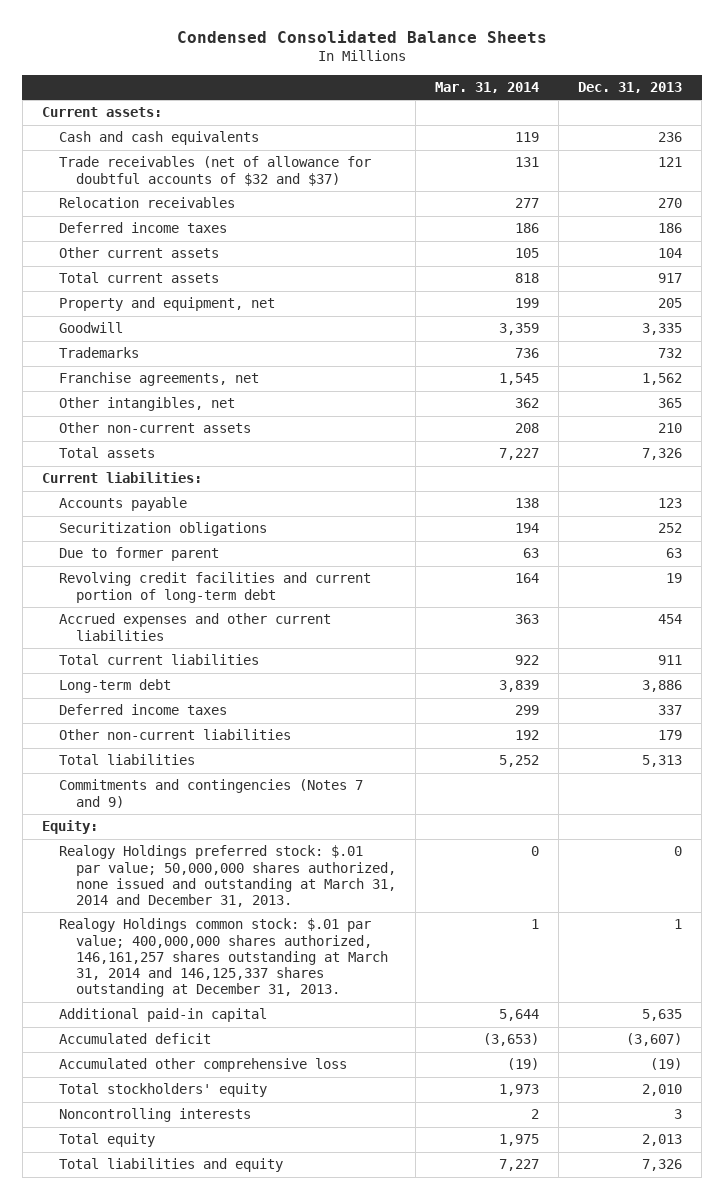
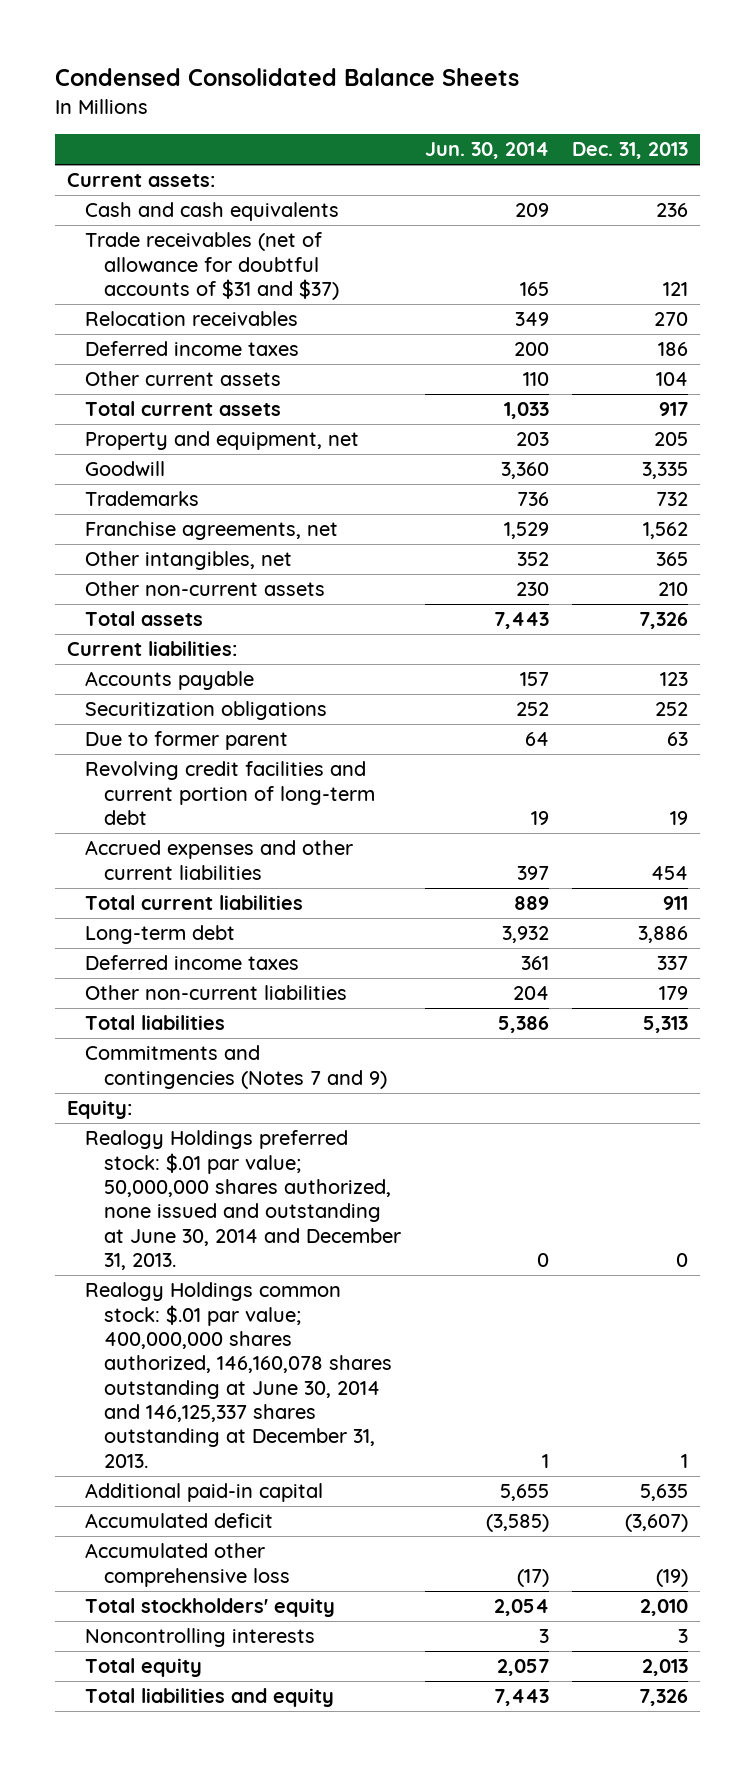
[435,81,540,93] Mar. 31, 2014 -> none
none -> [424,142,549,160] Jun. 30, 2014
[58,156,371,186] Trade receivables (net of allowance for doubtful accounts of $32 and $37) -> [85,232,340,301] Trade receivables (net of allowance for doubtful accounts of $31 and $37)
[58,845,397,908] Realogy Holdings preferred stock: $.01 par value; 50,000,000 shares authorized, none issued and outstanding at March 31, 2014 and December 31, 2013. -> [85,1130,402,1271] Realogy Holdings preferred stock: $.01 par value; 50,000,000 shares authorized, none issued and outstanding at June 30, 2014 and December 31, 2013.
[58,918,389,998] Realogy Holdings common stock: $.01 par value; 400,000,000 shares authorized, 146,161,257 shares outstanding at March 31, 2014 and 146,125,337 shares outstanding at December 31, 2013. -> [85,1282,393,1468] Realogy Holdings common stock: $.01 par value; 400,000,000 shares authorized, 146,160,078 shares outstanding at June 30, 2014 and 146,125,337 shares outstanding at December 31, 2013.

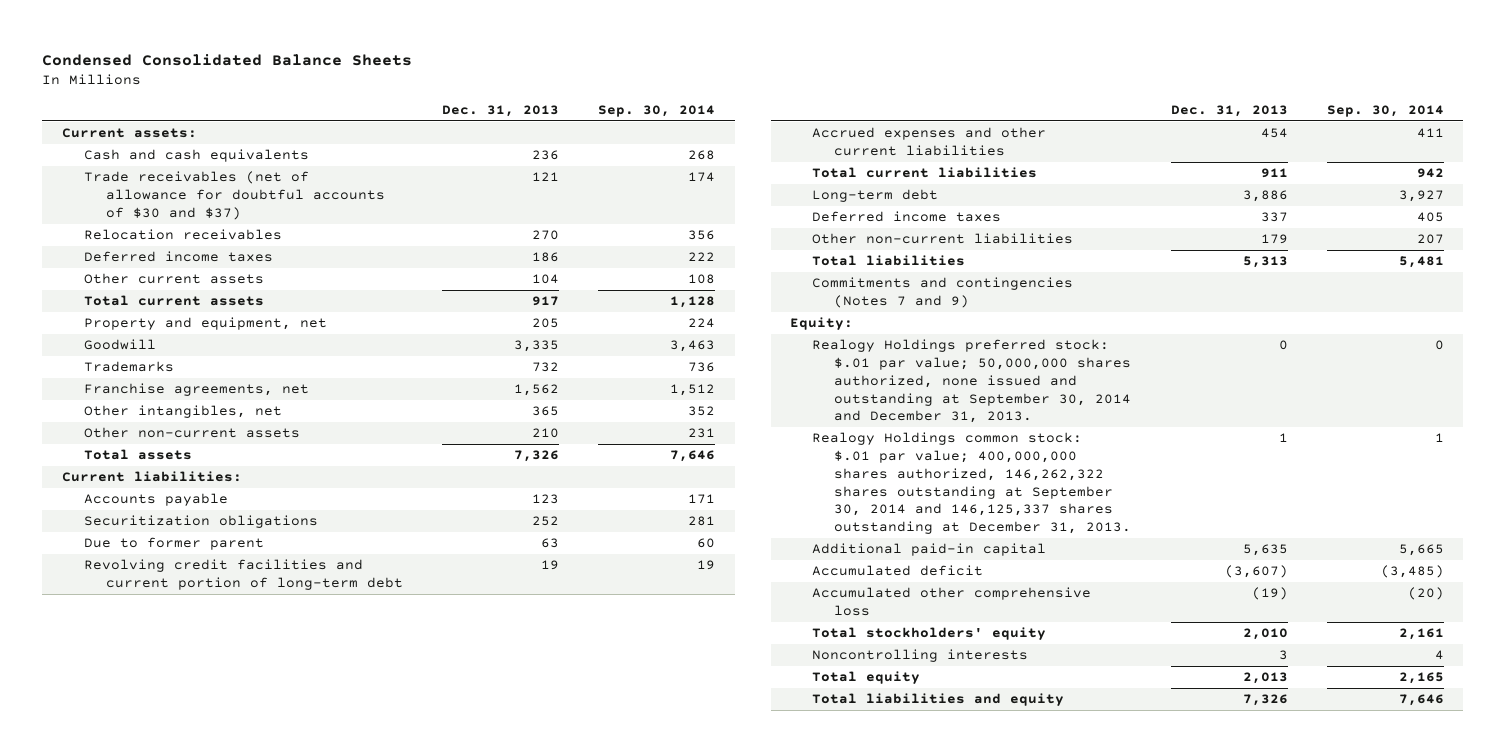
[424,142,549,160] Jun. 30, 2014 -> none
none -> [597,104,715,117] Sep. 30, 2014
[85,232,340,301] Trade receivables (net of allowance for doubtful accounts of $31 and $37) -> [83,171,385,220] Trade receivables (net of allowance for doubtful accounts of $30 and $37)
[85,1130,402,1271] Realogy Holdings preferred stock: $.01 par value; 50,000,000 shares authorized, none issued and outstanding at June 30, 2014 and December 31, 2013. -> [812,339,1132,424] Realogy Holdings preferred stock: $.01 par value; 50,000,000 shares authorized, none issued and outstanding at September 30, 2014 and December 31, 2013.
[85,1282,393,1468] Realogy Holdings common stock: $.01 par value; 400,000,000 shares authorized, 146,160,078 shares outstanding at June 30, 2014 and 146,125,337 shares outstanding at December 31, 2013. -> [812,432,1132,535] Realogy Holdings common stock: $.01 par value; 400,000,000 shares authorized, 146,262,322 shares outstanding at September 30, 2014 and 146,125,337 shares outstanding at December 31, 2013.

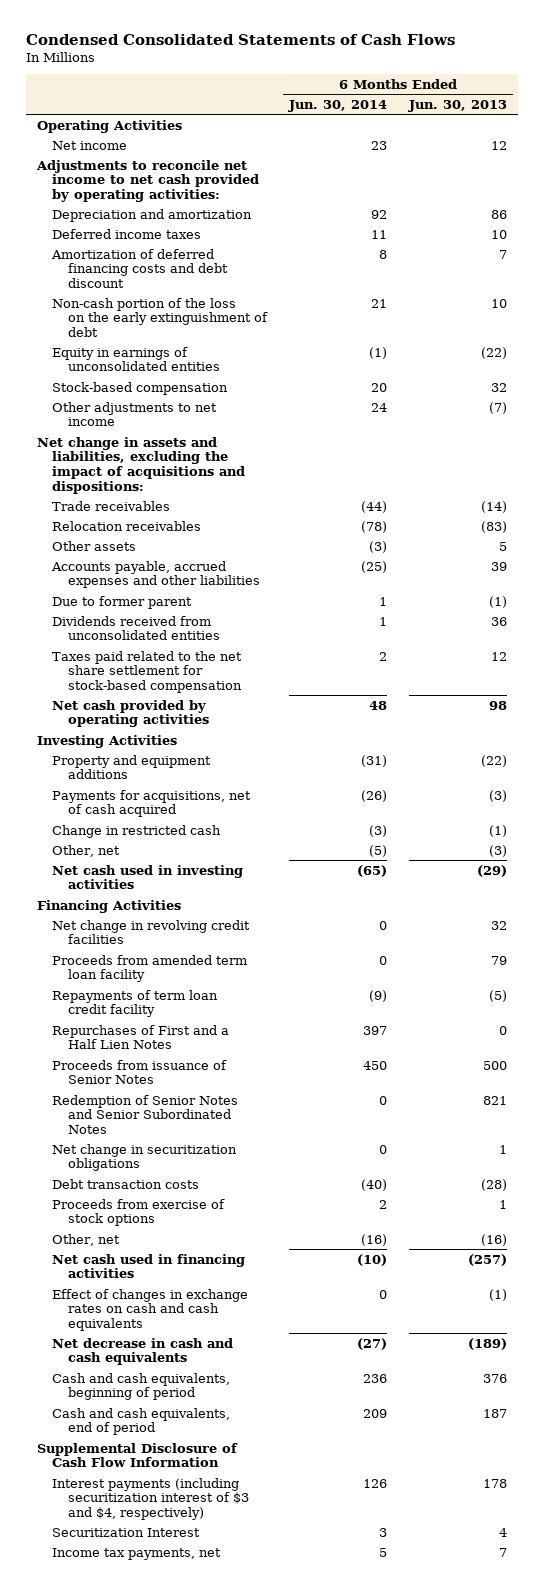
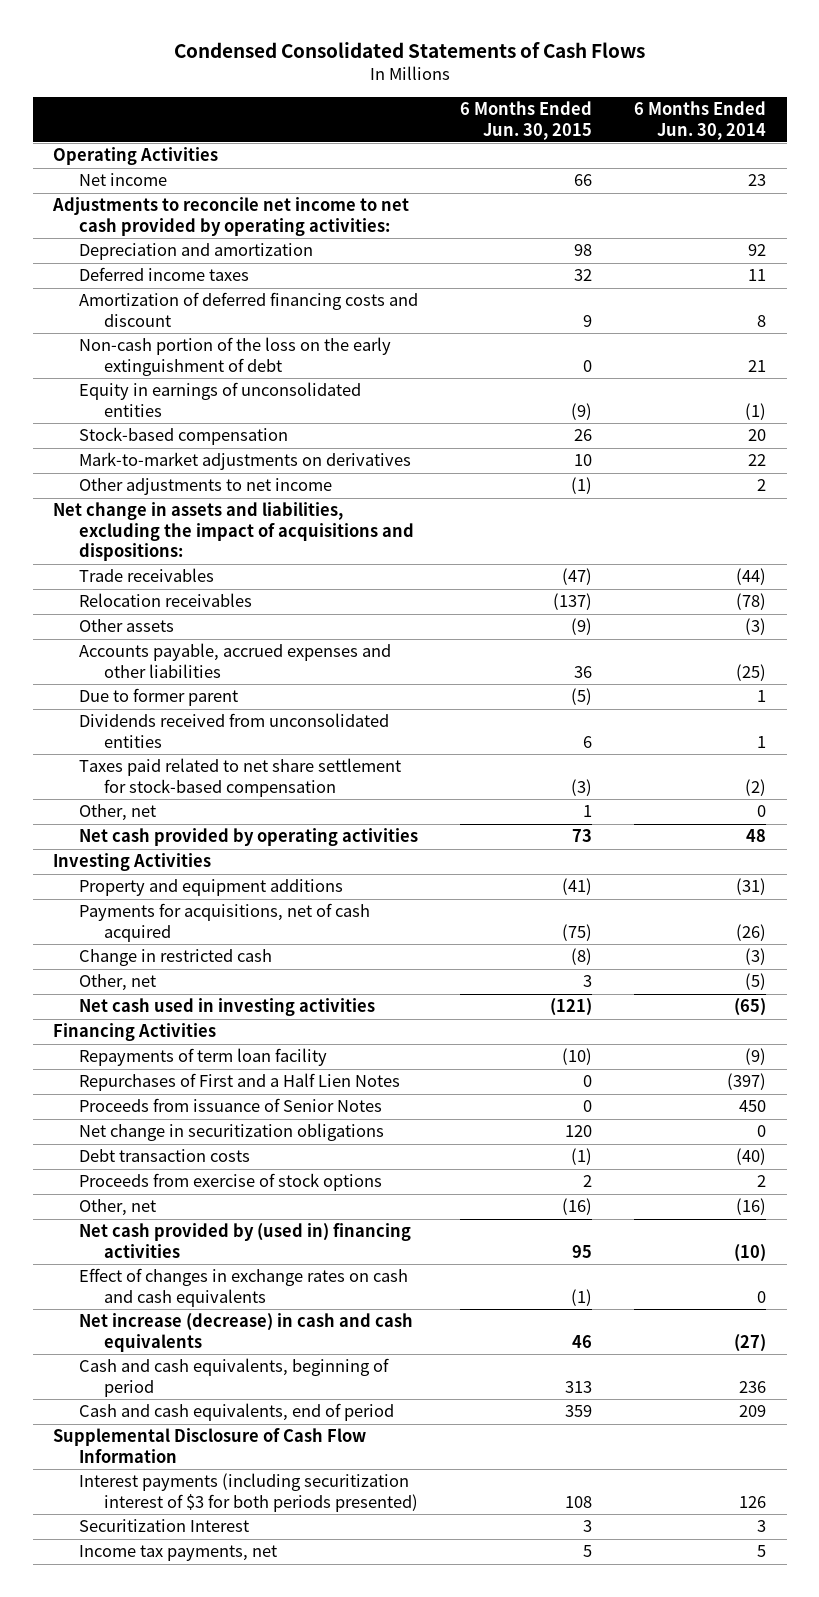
[408,99,508,112] Jun. 30, 2013 -> none
none -> [460,100,593,140] 6 Months Ended Jun. 30, 2015
[51,248,228,288] Amortization of deferred financing costs and debt discount -> [78,292,418,327] Amortization of deferred financing costs and discount
none -> [78,452,411,471] Mark-to-market adjustments on derivatives
[370,402,387,412] 24 -> [756,479,766,492] 2
[52,650,243,693] Taxes paid related to the net share settlement for stock-based compensation -> [78,758,401,797] Taxes paid related to net share settlement for stock-based compensation
[378,651,387,661] 2 -> [744,778,766,796] (2)
none -> [78,804,156,822] Other, net
[52,919,251,945] Net change in revolving credit facilities -> none
[52,954,248,983] Proceeds from amended term loan facility -> none
[52,989,219,1018] Repayments of term loan credit facility -> [78,1048,327,1067] Repayments of term loan facility
[362,1025,387,1035] 397 -> [726,1073,766,1091] (397)
[52,1094,239,1134] Redemption of Senior Notes and Senior Subordinated Notes -> none
[52,1253,246,1279] Net cash used in financing activities -> [78,1223,411,1258] Net cash provided by (used in) financing activities
[52,1337,234,1366] Net decrease in cash and cash equivalents -> [78,1313,413,1352] Net increase (decrease) in cash and cash equivalents
[52,1477,249,1520] Interest payments (including securitization interest of $3 and $4, respectively) -> [78,1473,419,1512] Interest payments (including securitization interest of $3 for both periods presented)

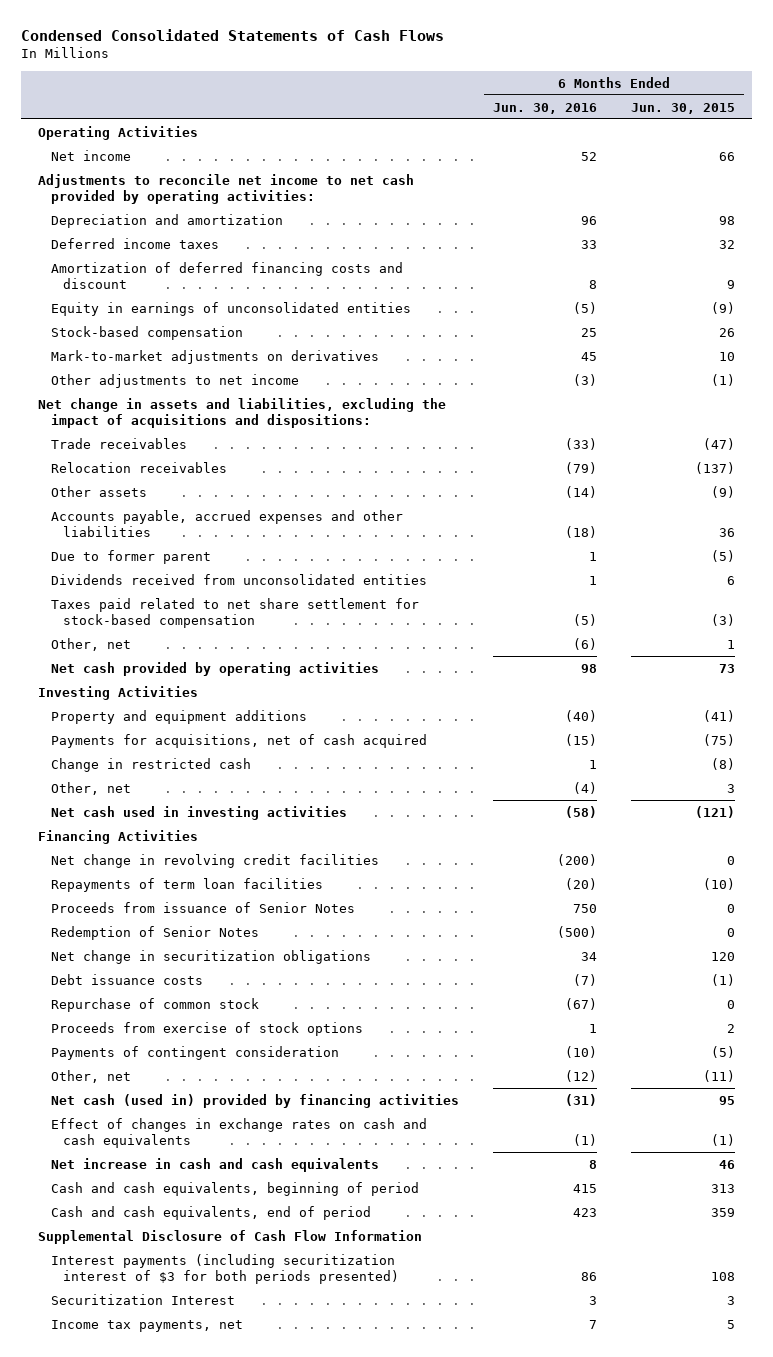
[633,100,766,140] 6 Months Ended Jun. 30, 2014 -> none
none -> [492,102,597,114] Jun. 30, 2016
[78,337,391,376] Non-cash portion of the loss on the early extinguishment of debt -> none
[78,1073,400,1092] Repurchases of First and a Half Lien Notes -> none
none -> [50,853,379,868] Net change in revolving credit facilities
[78,1048,327,1067] Repayments of term loan facility -> [50,877,323,892] Repayments of term loan facilities
none -> [50,925,259,940] Redemption of Senior Notes
[78,1149,250,1163] Debt transaction costs -> [50,973,203,985] Debt issuance costs
none -> [50,997,259,1012] Repurchase of common stock
none -> [50,1045,339,1060] Payments of contingent consideration
[562,1198,593,1216] (16) -> [703,1069,736,1082] (11)
[78,1223,411,1258] Net cash provided by (used in) financing activities -> [50,1093,459,1108] Net cash (used in) provided by financing activities
[78,1313,413,1352] Net increase (decrease) in cash and cash equivalents -> [50,1157,379,1172] Net increase in cash and cash equivalents

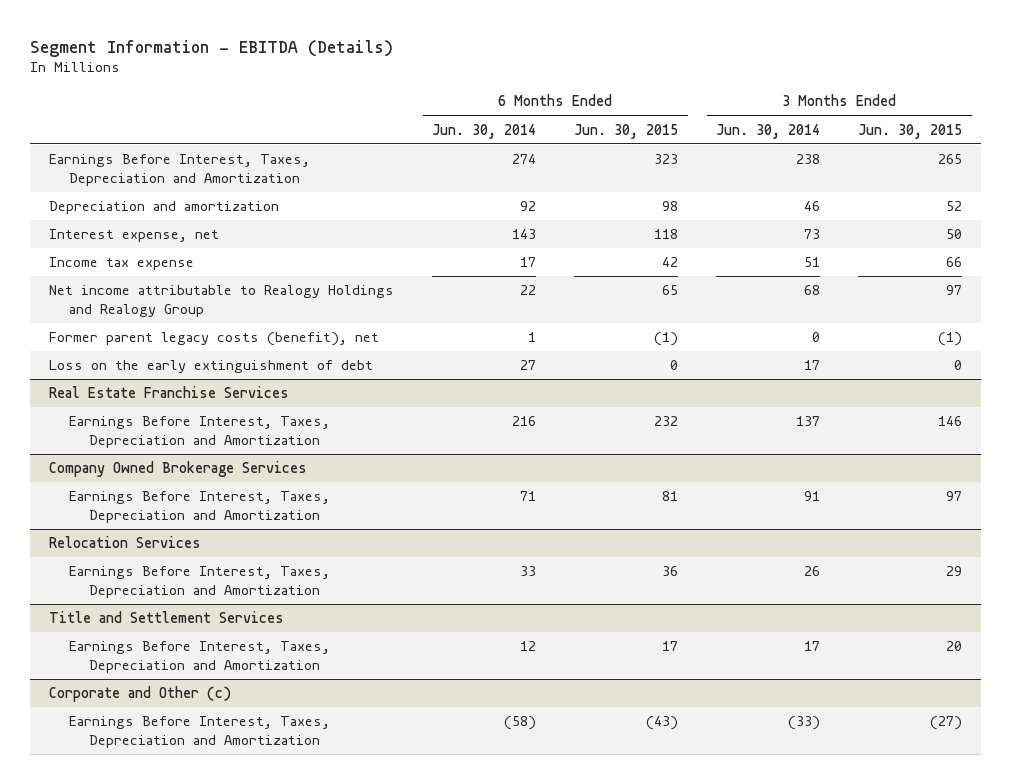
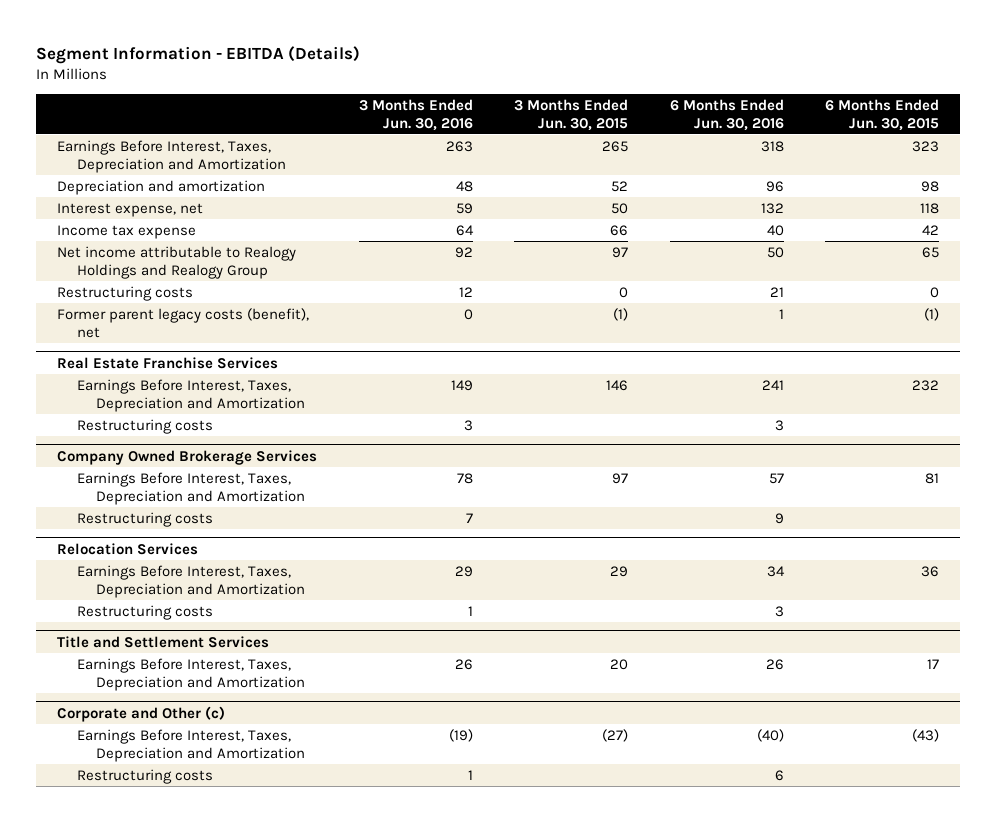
[432,123,537,139] Jun. 30, 2014 -> none
[716,123,821,139] Jun. 30, 2014 -> none
none -> [358,98,473,131] 3 Months Ended Jun. 30, 2016
none -> [669,98,784,131] 6 Months Ended Jun. 30, 2016
none -> [56,285,193,301] Restructuring costs
[49,360,374,374] Loss on the early extinguishment of debt -> none
none -> [76,418,213,434] Restructuring costs
none -> [76,511,213,527] Restructuring costs
none -> [76,604,213,620] Restructuring costs
none -> [76,768,213,784] Restructuring costs

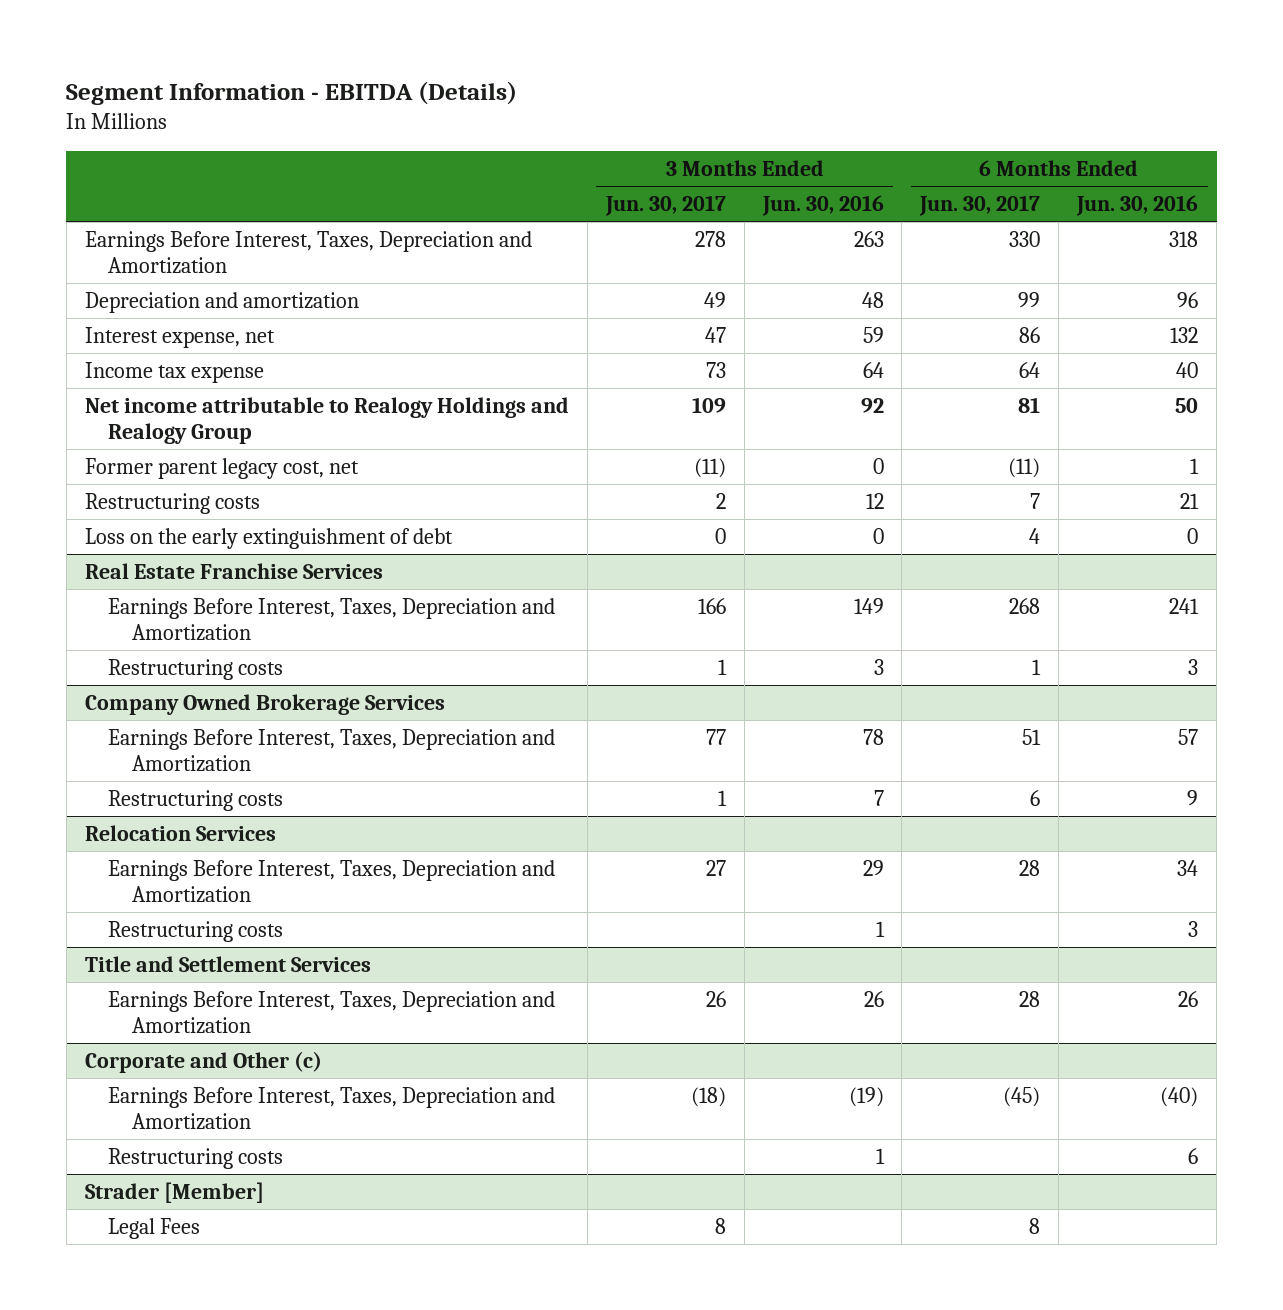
[514,98,629,131] 3 Months Ended Jun. 30, 2015 -> none
[825,98,940,131] 6 Months Ended Jun. 30, 2015 -> none
none -> [604,194,726,216] Jun. 30, 2017
none -> [919,194,1041,216] Jun. 30, 2017
none -> [84,457,359,479] Former parent legacy cost, net
[56,307,309,338] Former parent legacy costs (benefit), net -> none
none -> [84,527,453,549] Loss on the early extinguishment of debt
none -> [84,1181,264,1203] Strader [Member]
none -> [108,1217,201,1239] Legal Fees

